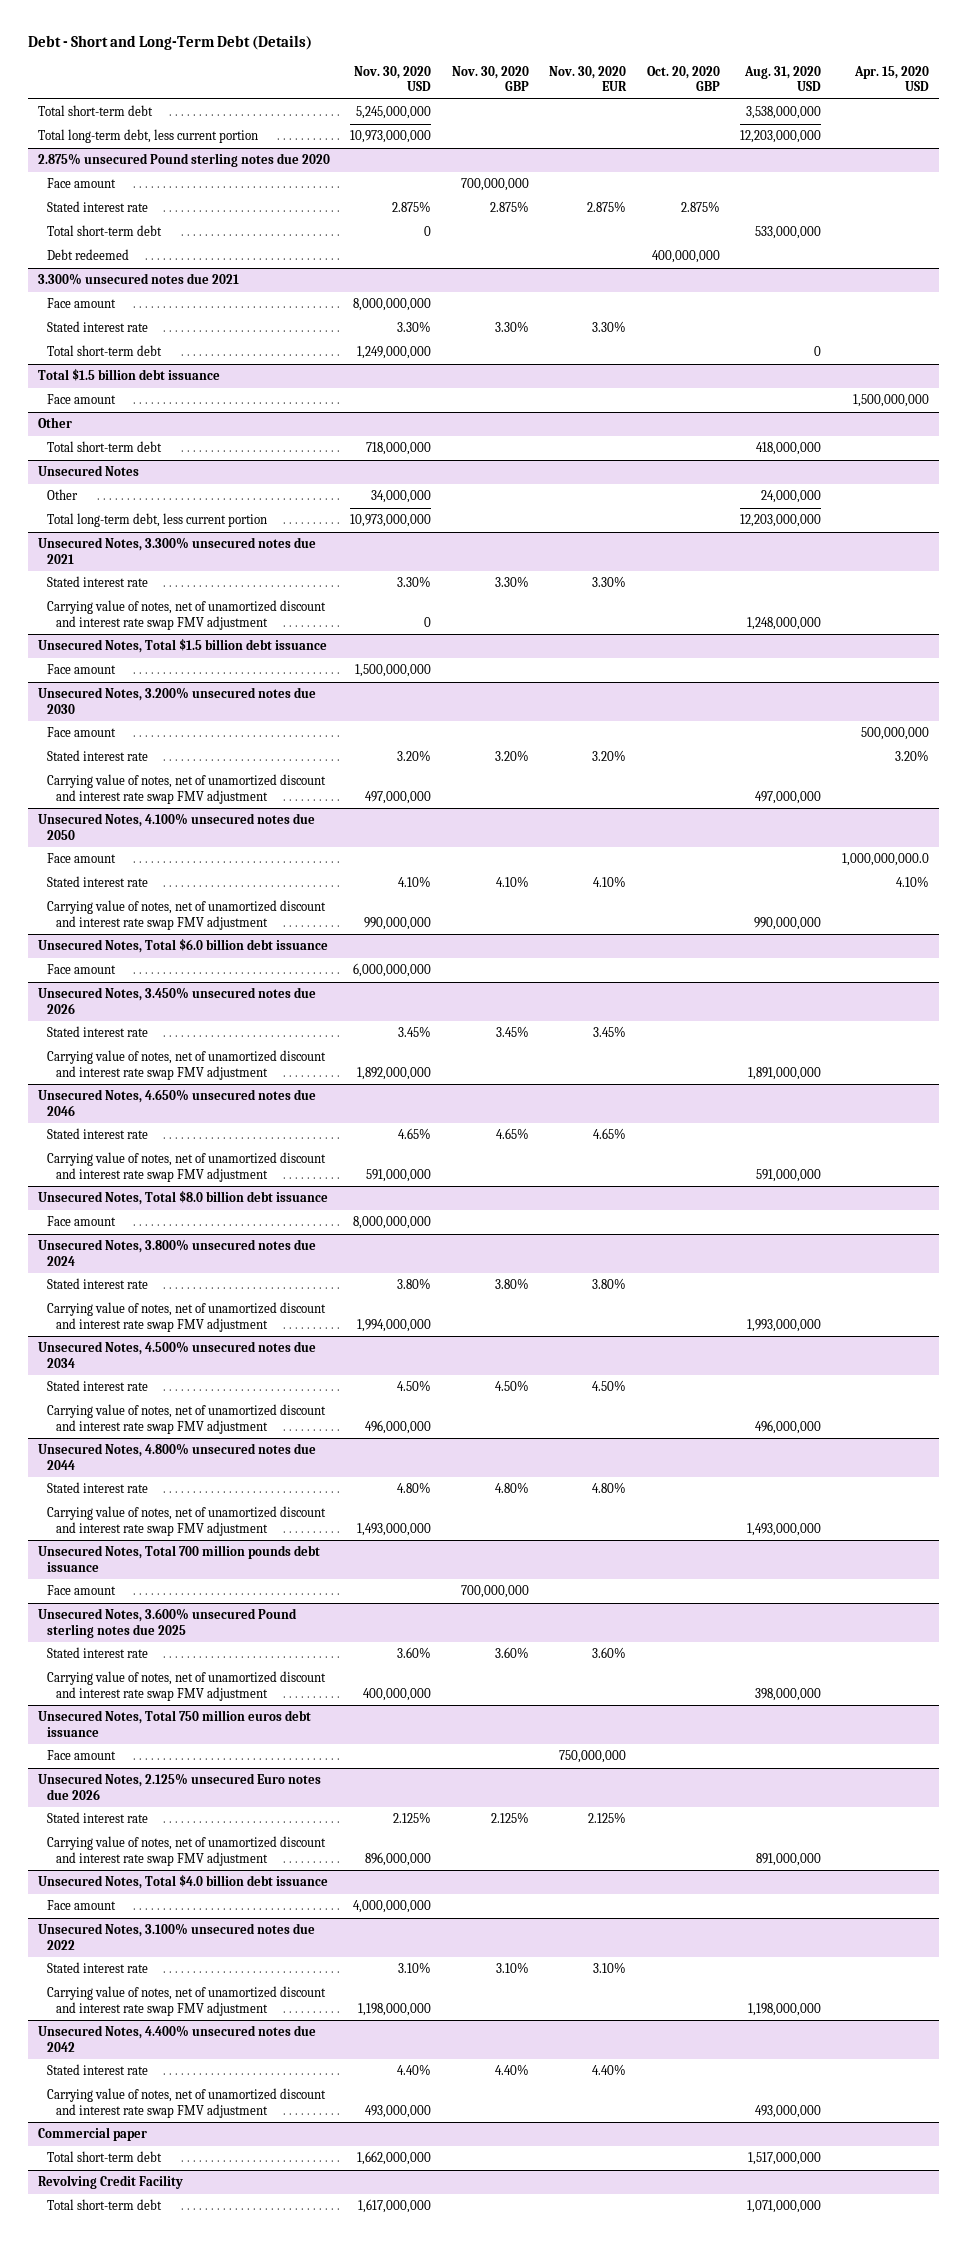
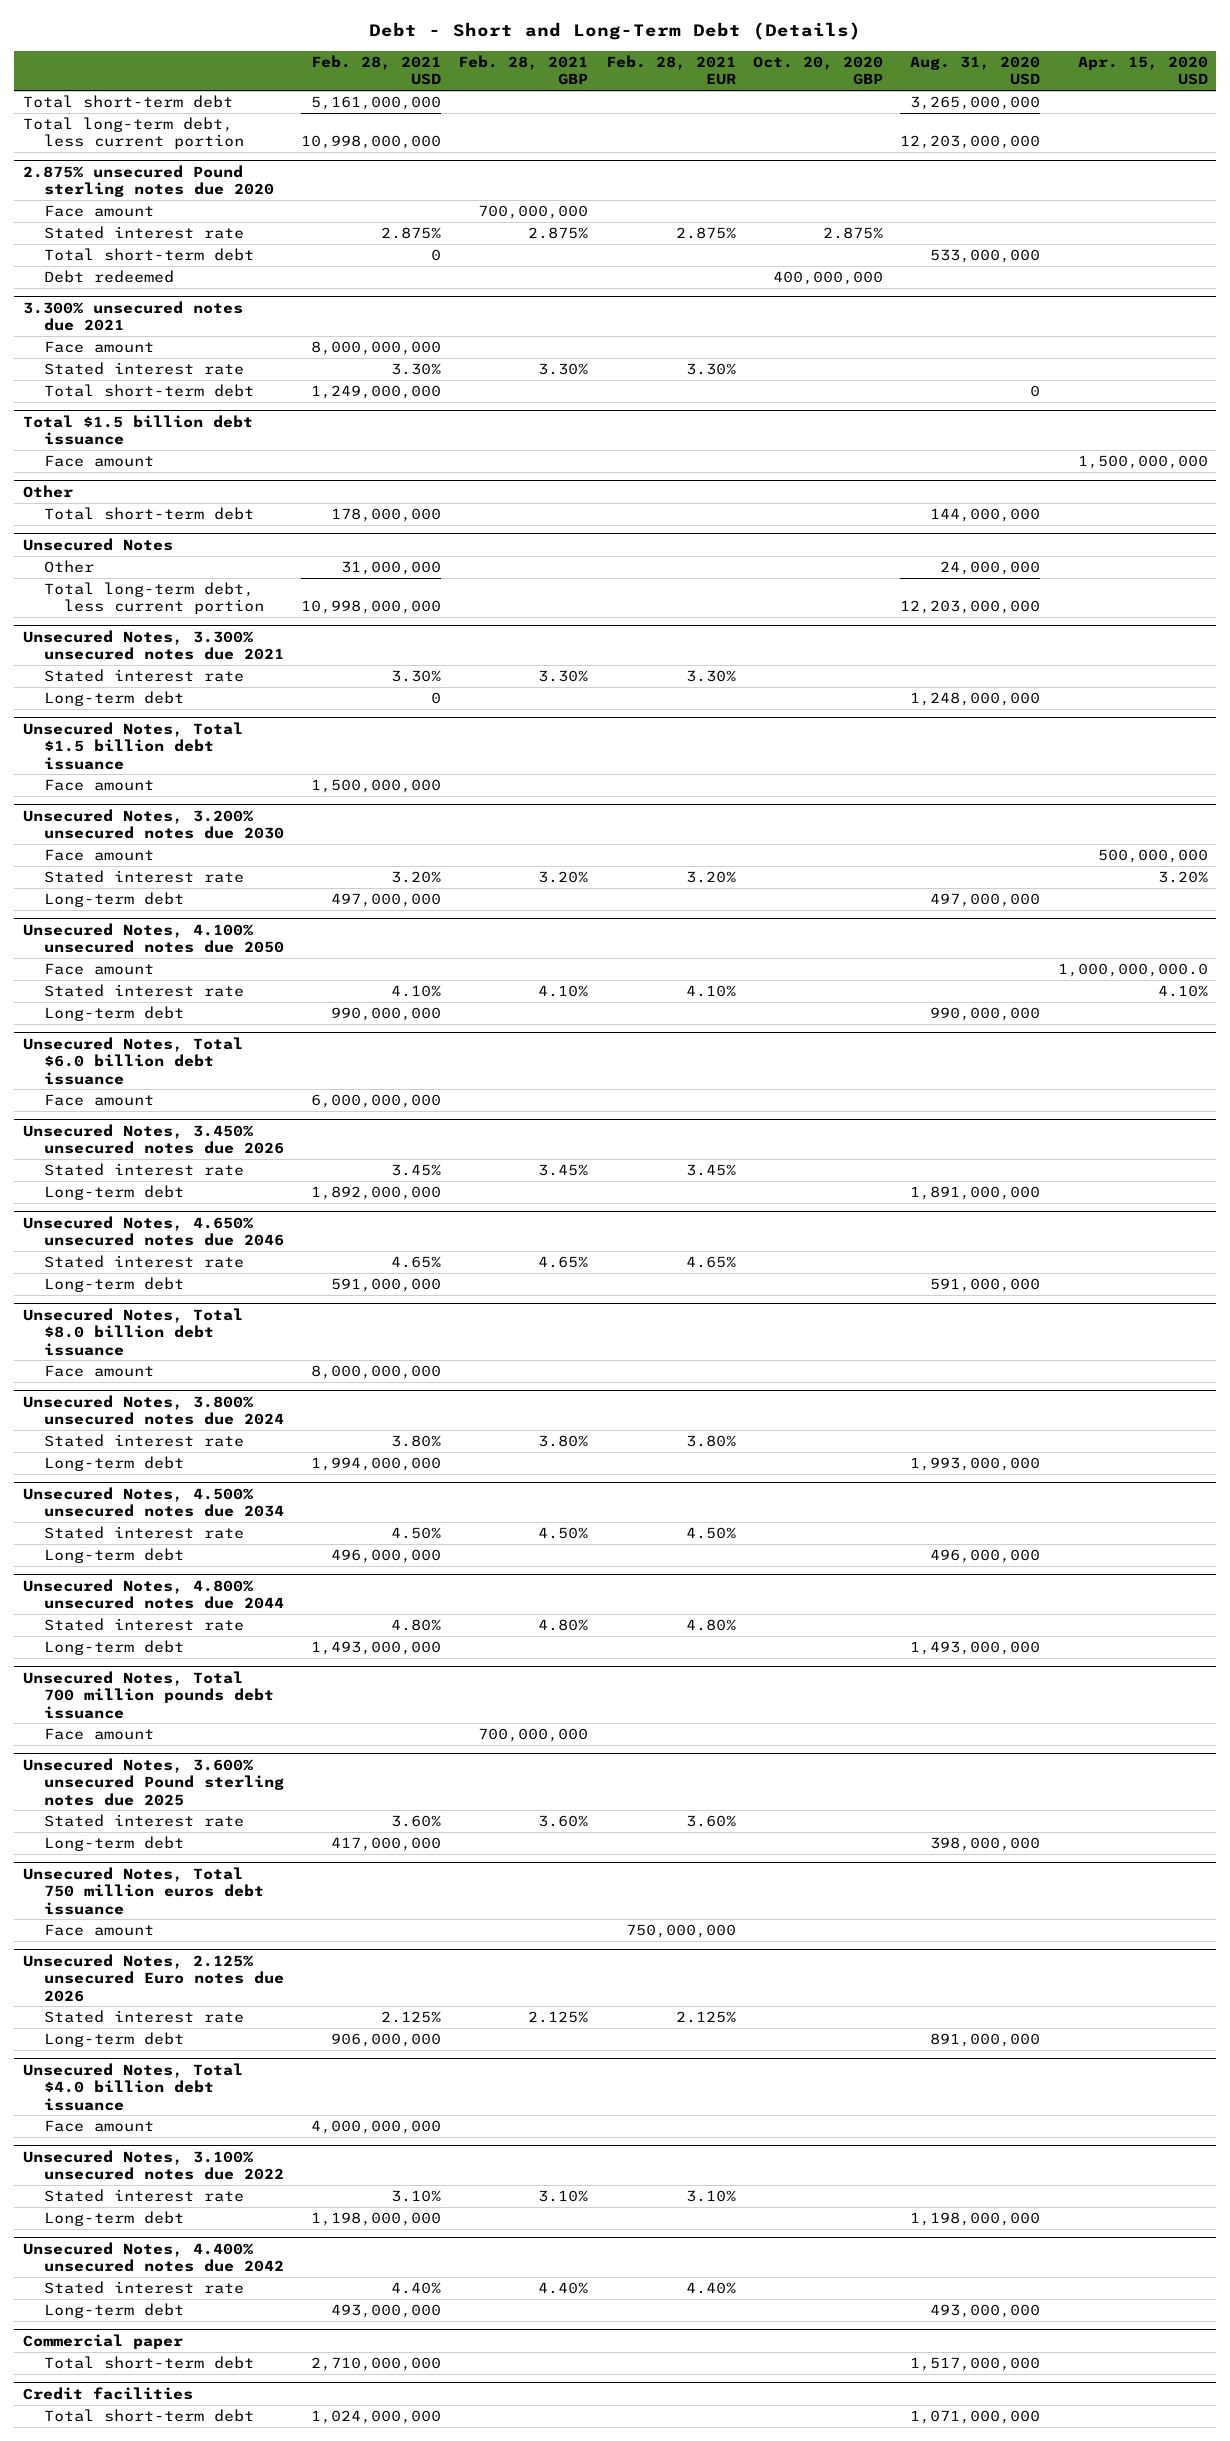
[354,65,432,92] Nov. 30, 2020 USD -> none
[451,65,529,92] Nov. 30, 2020 GBP -> none
[549,65,628,92] Nov. 30, 2020 EUR -> none
none -> [310,54,441,86] Feb. 28, 2021 USD
none -> [458,54,589,86] Feb. 28, 2021 GBP
none -> [605,54,736,86] Feb. 28, 2021 EUR
[746,106,822,120] 3,538,000,000 -> [910,96,1041,111] 3,265,000,000
[756,442,822,456] 418,000,000 -> [930,508,1041,523] 144,000,000
[47,600,327,630] Carrying value of notes, net of unamortized discount and interest rate swap FMV adjustment -> [43,691,184,707] Long-term debt
[47,774,327,804] Carrying value of notes, net of unamortized discount and interest rate swap FMV adjustment -> [43,892,184,908] Long-term debt
[47,900,327,930] Carrying value of notes, net of unamortized discount and interest rate swap FMV adjustment -> [43,1006,184,1022] Long-term debt
[47,1050,327,1080] Carrying value of notes, net of unamortized discount and interest rate swap FMV adjustment -> [43,1185,184,1201] Long-term debt
[47,1152,327,1182] Carrying value of notes, net of unamortized discount and interest rate swap FMV adjustment -> [43,1277,184,1293] Long-term debt
[47,1302,327,1332] Carrying value of notes, net of unamortized discount and interest rate swap FMV adjustment -> [43,1456,184,1472] Long-term debt
[47,1404,327,1434] Carrying value of notes, net of unamortized discount and interest rate swap FMV adjustment -> [43,1548,184,1564] Long-term debt
[47,1506,327,1536] Carrying value of notes, net of unamortized discount and interest rate swap FMV adjustment -> [43,1640,184,1656] Long-term debt
[47,1671,327,1701] Carrying value of notes, net of unamortized discount and interest rate swap FMV adjustment -> [43,1836,184,1852] Long-term debt
[47,1836,327,1866] Carrying value of notes, net of unamortized discount and interest rate swap FMV adjustment -> [43,2032,184,2048] Long-term debt
[47,1986,327,2016] Carrying value of notes, net of unamortized discount and interest rate swap FMV adjustment -> [43,2211,184,2227] Long-term debt
[47,2088,327,2118] Carrying value of notes, net of unamortized discount and interest rate swap FMV adjustment -> [43,2303,184,2319] Long-term debt
[37,2175,183,2190] Revolving Credit Facility -> [22,2386,193,2400] Credit facilities

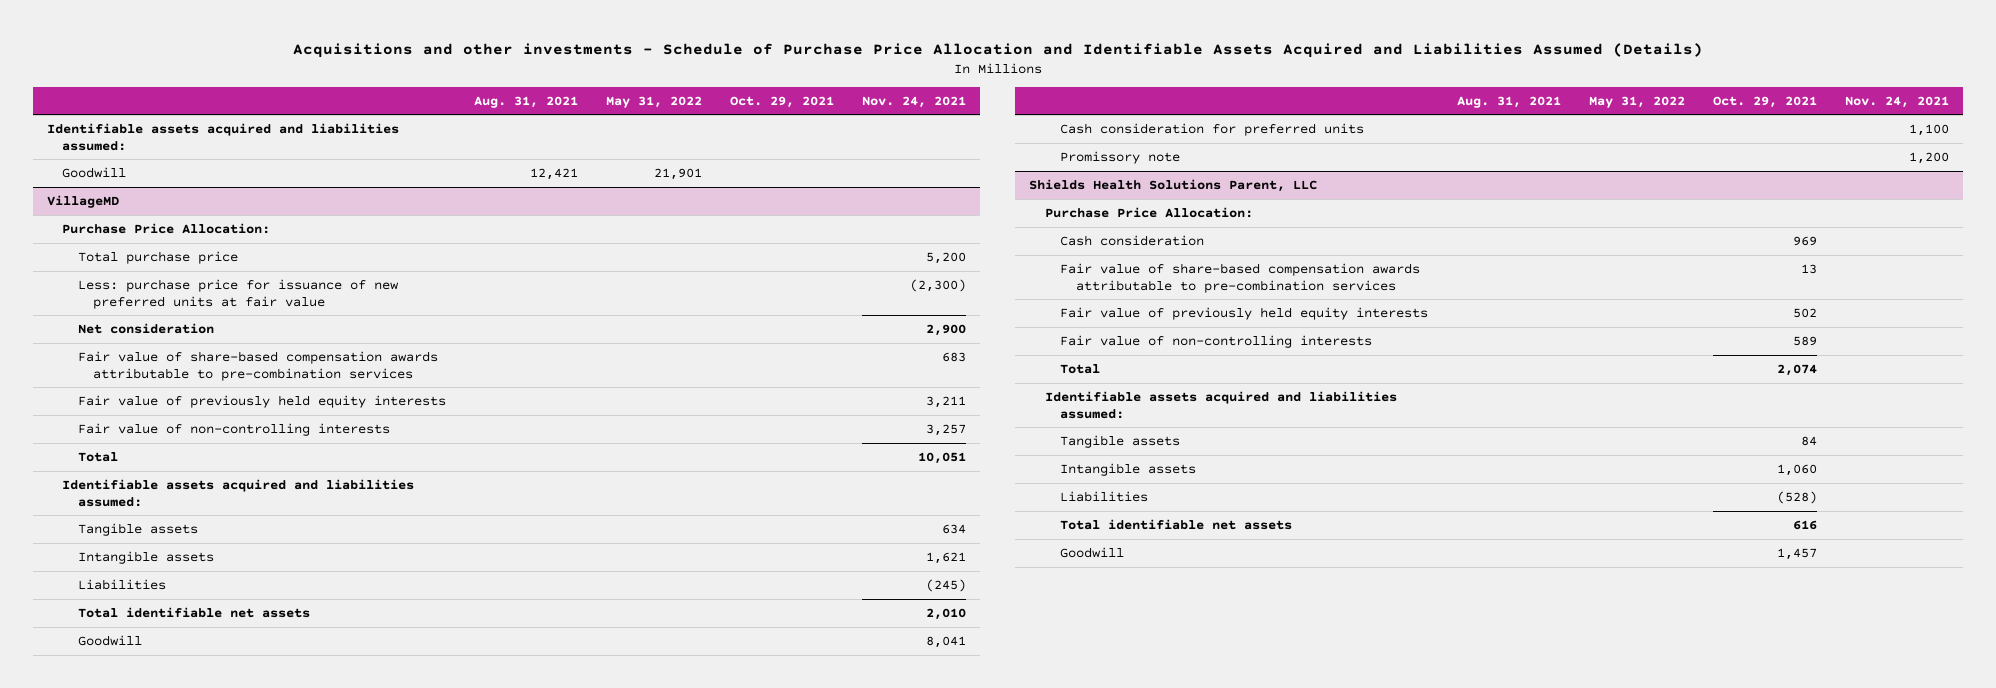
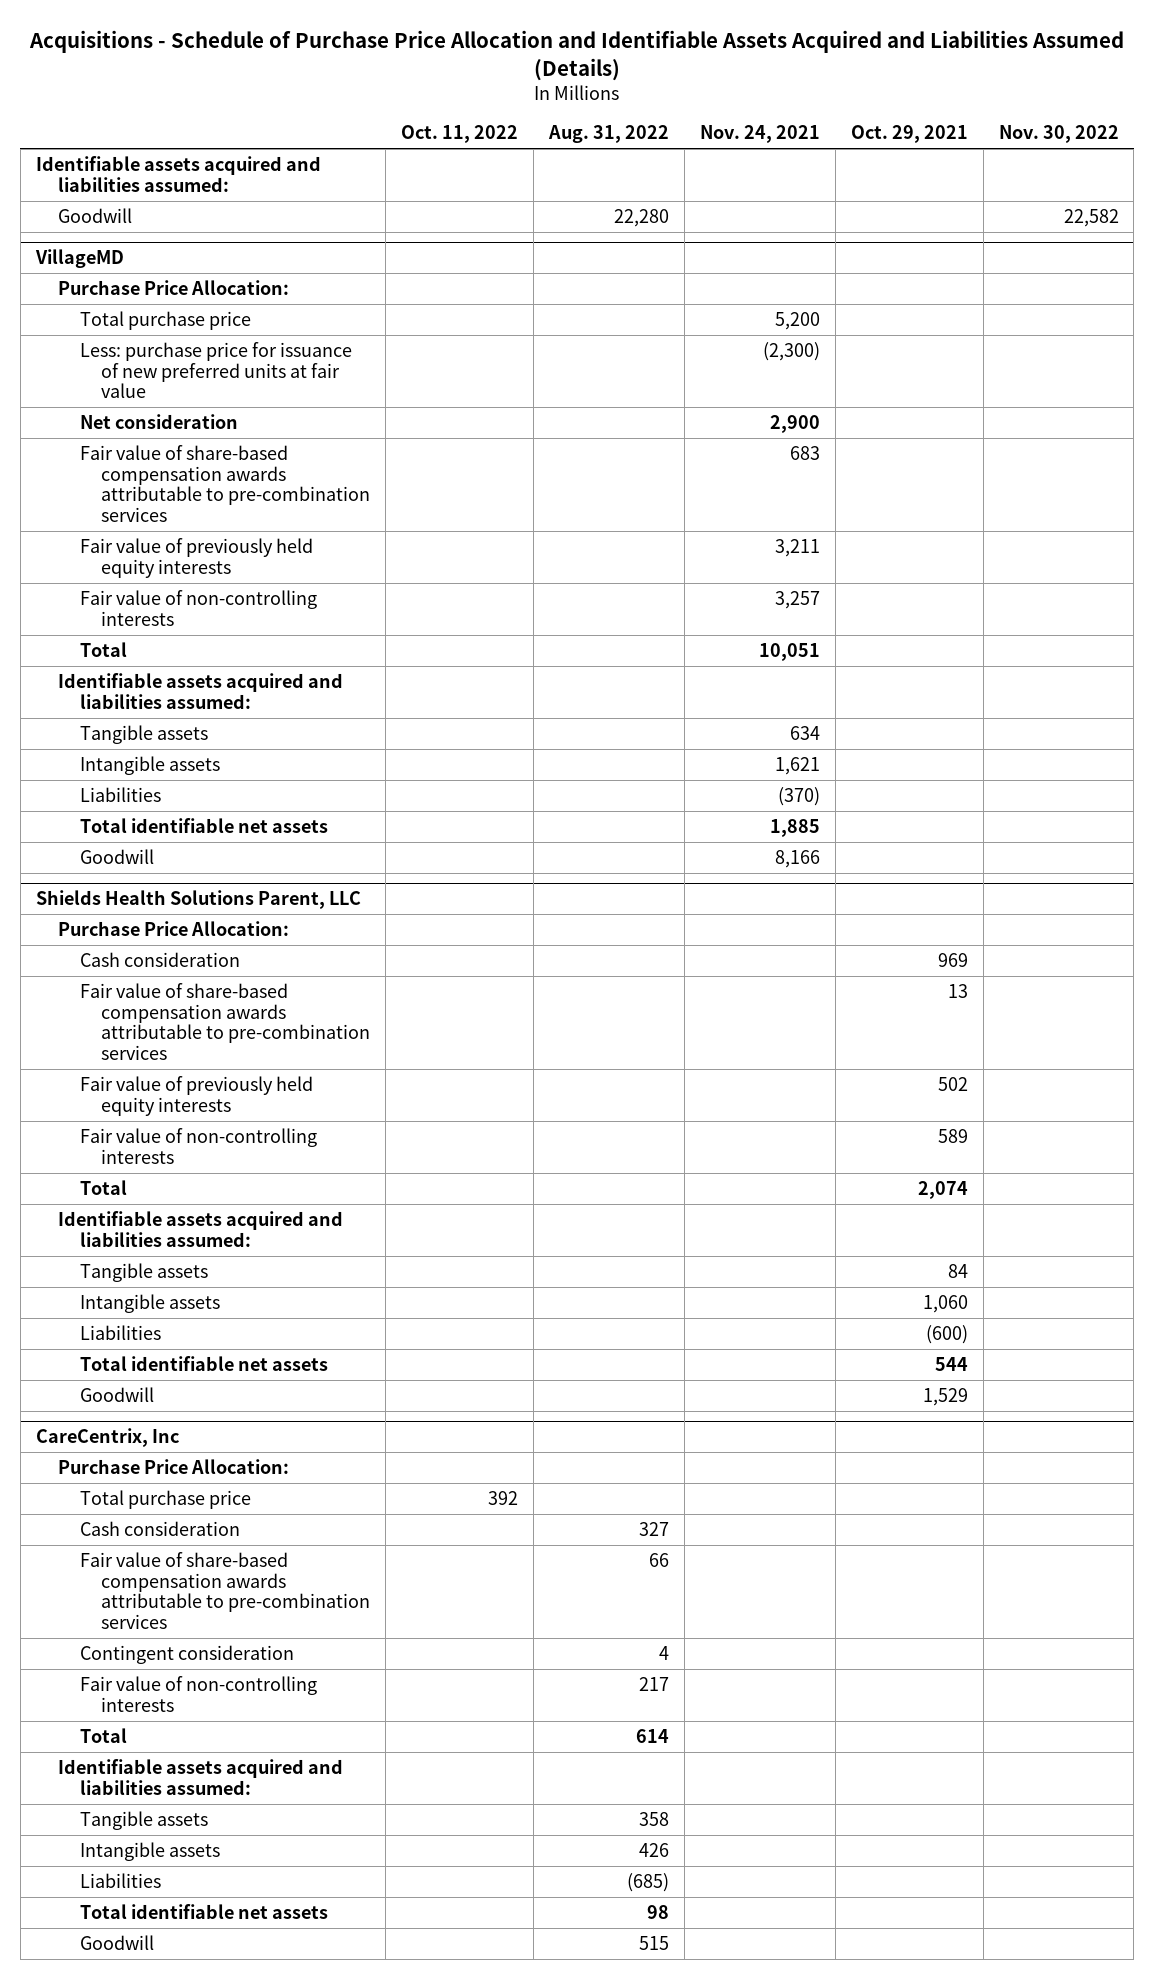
[292,43,1703,59] Acquisitions and other investments - Schedule of Purchase Price Allocation and Identifiable Assets Acquired and Liabilities Assumed (Details) -> [29,29,1125,81] Acquisitions - Schedule of Purchase Price Allocation and Identifiable Assets Acquired and Liabilities Assumed (Details)
[473,95,578,108] Aug. 31, 2021 -> none
[606,95,703,108] May 31, 2022 -> none
none -> [401,125,519,144] Oct. 11, 2022
none -> [548,125,670,144] Aug. 31, 2022
none -> [998,125,1119,144] Nov. 30, 2022
[1060,122,1365,136] Cash consideration for preferred units -> none
[1060,150,1181,164] Promissory note -> none
[926,578,967,592] (245) -> [777,786,820,806] (370)
[926,607,967,620] 2,010 -> [769,818,820,837] 1,885
[926,635,967,648] 8,041 -> [774,849,820,868] 8,166
[1776,490,1817,504] (528) -> [925,1324,968,1344] (600)
[1792,519,1817,530] 616 -> [934,1356,968,1371] 544
[1776,547,1817,560] 1,457 -> [922,1387,968,1406] 1,529
none -> [35,1428,179,1448] CareCentrix, Inc
none -> [57,1458,289,1474] Purchase Price Allocation:
none -> [79,1489,251,1509] Total purchase price
none -> [79,1520,240,1536] Cash consideration
none -> [79,1551,371,1630] Fair value of share-based compensation awards attributable to pre-combination services
none -> [79,1644,294,1664] Contingent consideration
none -> [79,1675,317,1712] Fair value of non-controlling interests
none -> [79,1727,127,1743] Total
none -> [57,1758,343,1795] Identifiable assets acquired and liabilities assumed:
none -> [79,1810,208,1830] Tangible assets
none -> [79,1841,220,1861] Intangible assets
none -> [79,1872,161,1888] Liabilities
none -> [79,1903,328,1919] Total identifiable net assets
none -> [79,1934,154,1950] Goodwill

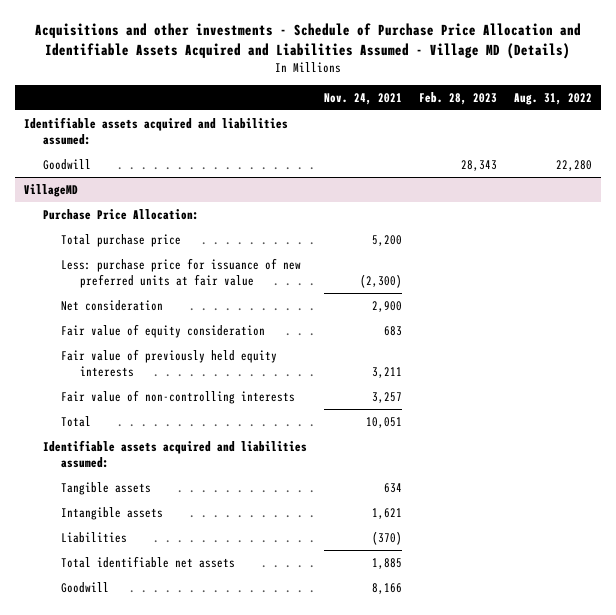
[29,29,1125,81] Acquisitions - Schedule of Purchase Price Allocation and Identifiable Assets Acquired and Liabilities Assumed (Details) -> [35,23,582,59] Acquisitions and other investments - Schedule of Purchase Price Allocation and Identifiable Assets Acquired and Liabilities Assumed - Village MD (Details)
[401,125,519,144] Oct. 11, 2022 -> none
[850,125,968,144] Oct. 29, 2021 -> none
[998,125,1119,144] Nov. 30, 2022 -> none
none -> [418,91,497,105] Feb. 28, 2023
[79,444,371,523] Fair value of share-based compensation awards attributable to pre-combination services -> [61,323,266,338] Fair value of equity consideration
[35,890,361,910] Shields Health Solutions Parent, LLC -> none
[57,920,289,936] Purchase Price Allocation: -> none
[79,951,240,967] Cash consideration -> none
[79,982,371,1061] Fair value of share-based compensation awards attributable to pre-combination services -> none
[79,1075,313,1116] Fair value of previously held equity interests -> none
[79,1127,317,1164] Fair value of non-controlling interests -> none
[79,1179,127,1195] Total -> none
[57,1210,343,1247] Identifiable assets acquired and liabilities assumed: -> none
[79,1262,208,1282] Tangible assets -> none
[79,1293,220,1313] Intangible assets -> none
[79,1324,161,1340] Liabilities -> none
[79,1355,328,1371] Total identifiable net assets -> none
[79,1386,154,1402] Goodwill -> none
[35,1428,179,1448] CareCentrix, Inc -> none
[57,1458,289,1474] Purchase Price Allocation: -> none
[79,1489,251,1509] Total purchase price -> none
[79,1520,240,1536] Cash consideration -> none
[79,1551,371,1630] Fair value of share-based compensation awards attributable to pre-combination services -> none
[79,1644,294,1664] Contingent consideration -> none
[79,1675,317,1712] Fair value of non-controlling interests -> none
[79,1727,127,1743] Total -> none
[57,1758,343,1795] Identifiable assets acquired and liabilities assumed: -> none
[79,1810,208,1830] Tangible assets -> none
[79,1841,220,1861] Intangible assets -> none
[79,1872,161,1888] Liabilities -> none
[79,1903,328,1919] Total identifiable net assets -> none
[79,1934,154,1950] Goodwill -> none

